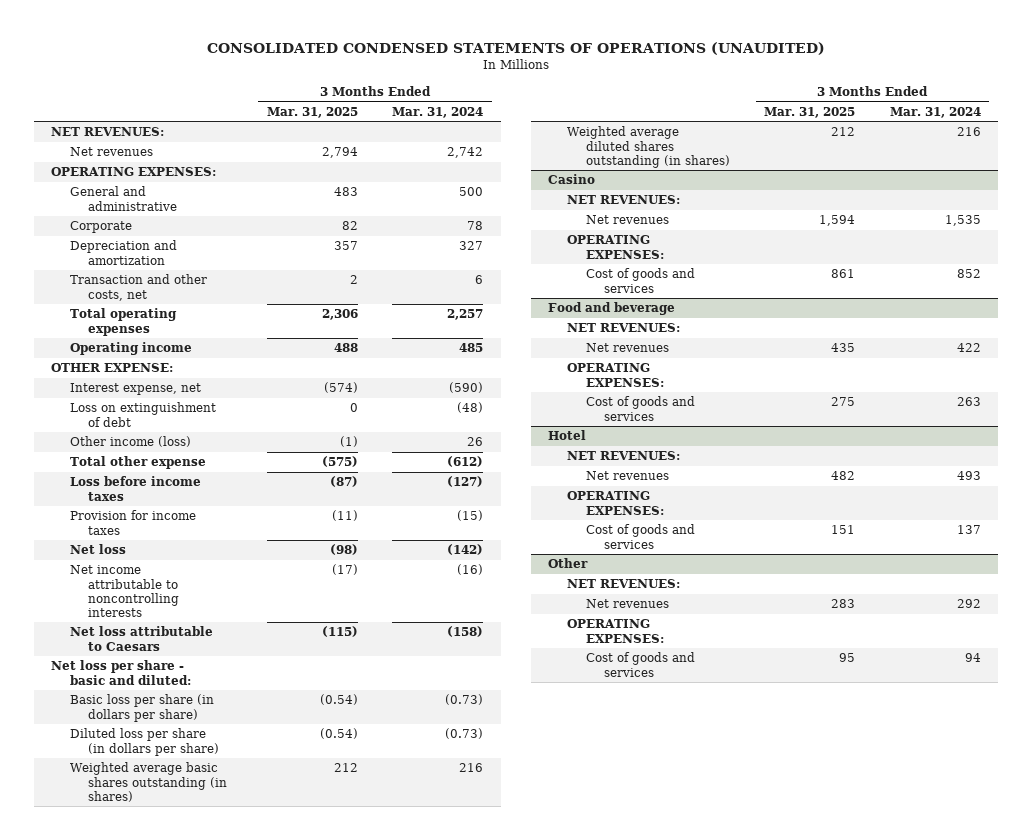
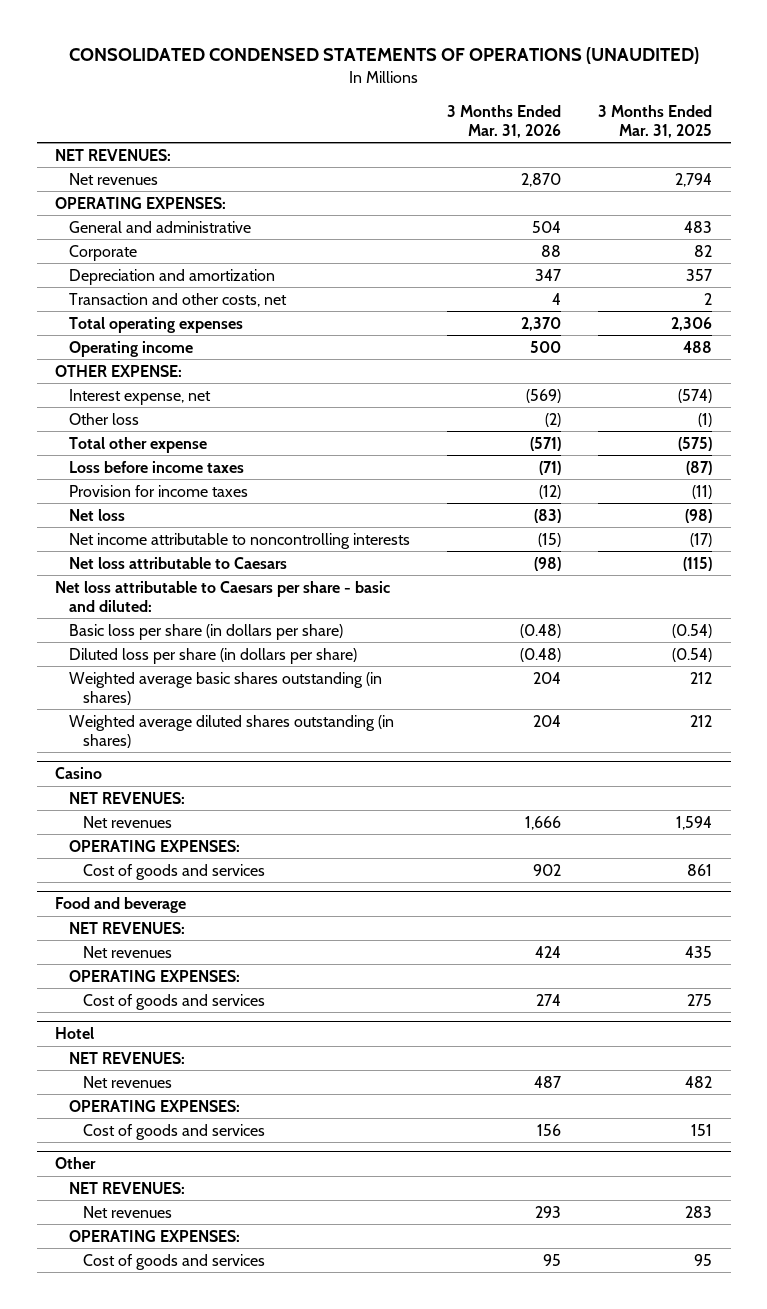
[392,106,484,118] Mar. 31, 2024 -> none
none -> [447,104,562,138] 3 Months Ended Mar. 31, 2026
[69,402,216,427] Loss on extinguishment of debt -> none
[69,436,191,448] Other income (loss) -> [69,412,140,425] Other loss
[51,660,191,685] Net loss per share - basic and diluted: -> [55,580,391,612] Net loss attributable to Caesars per share - basic and diluted:

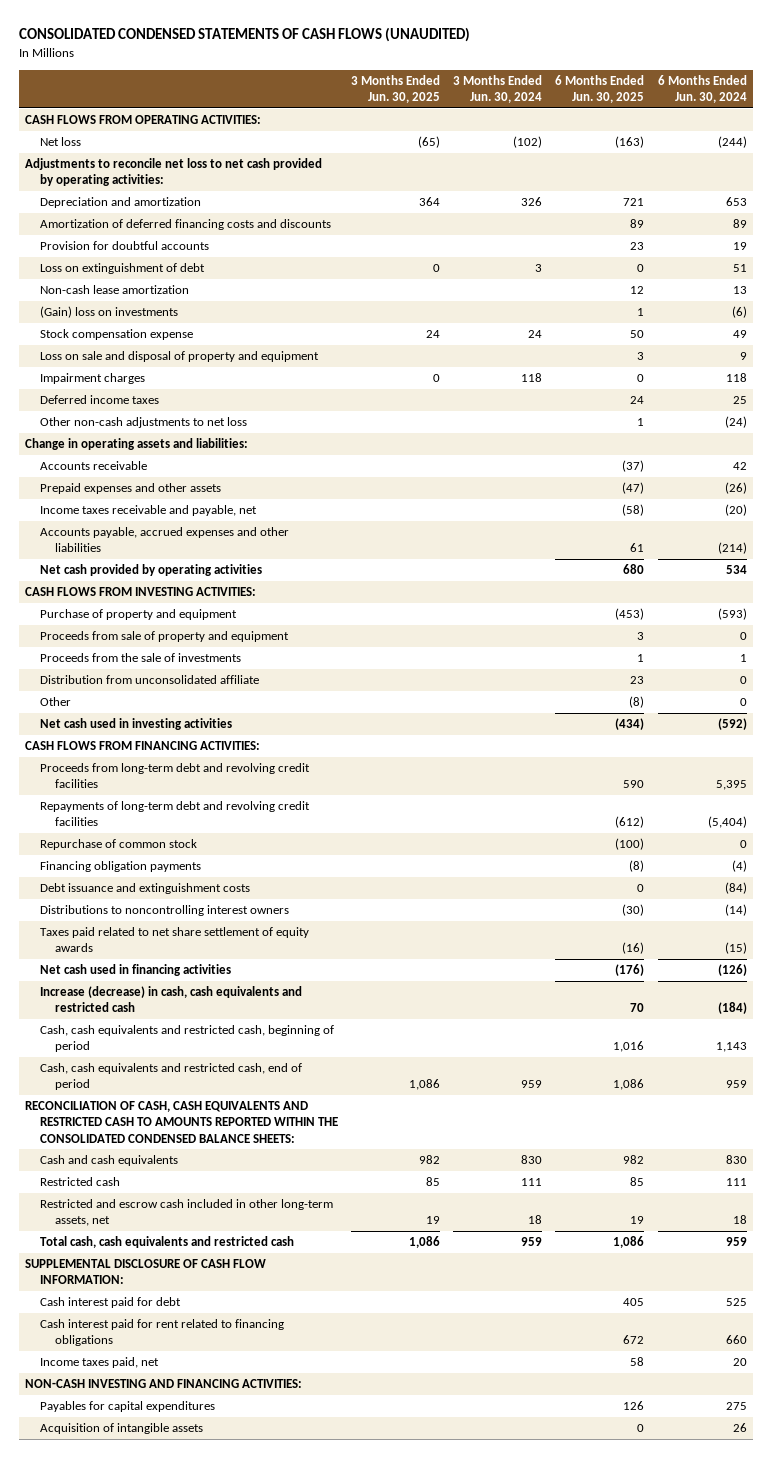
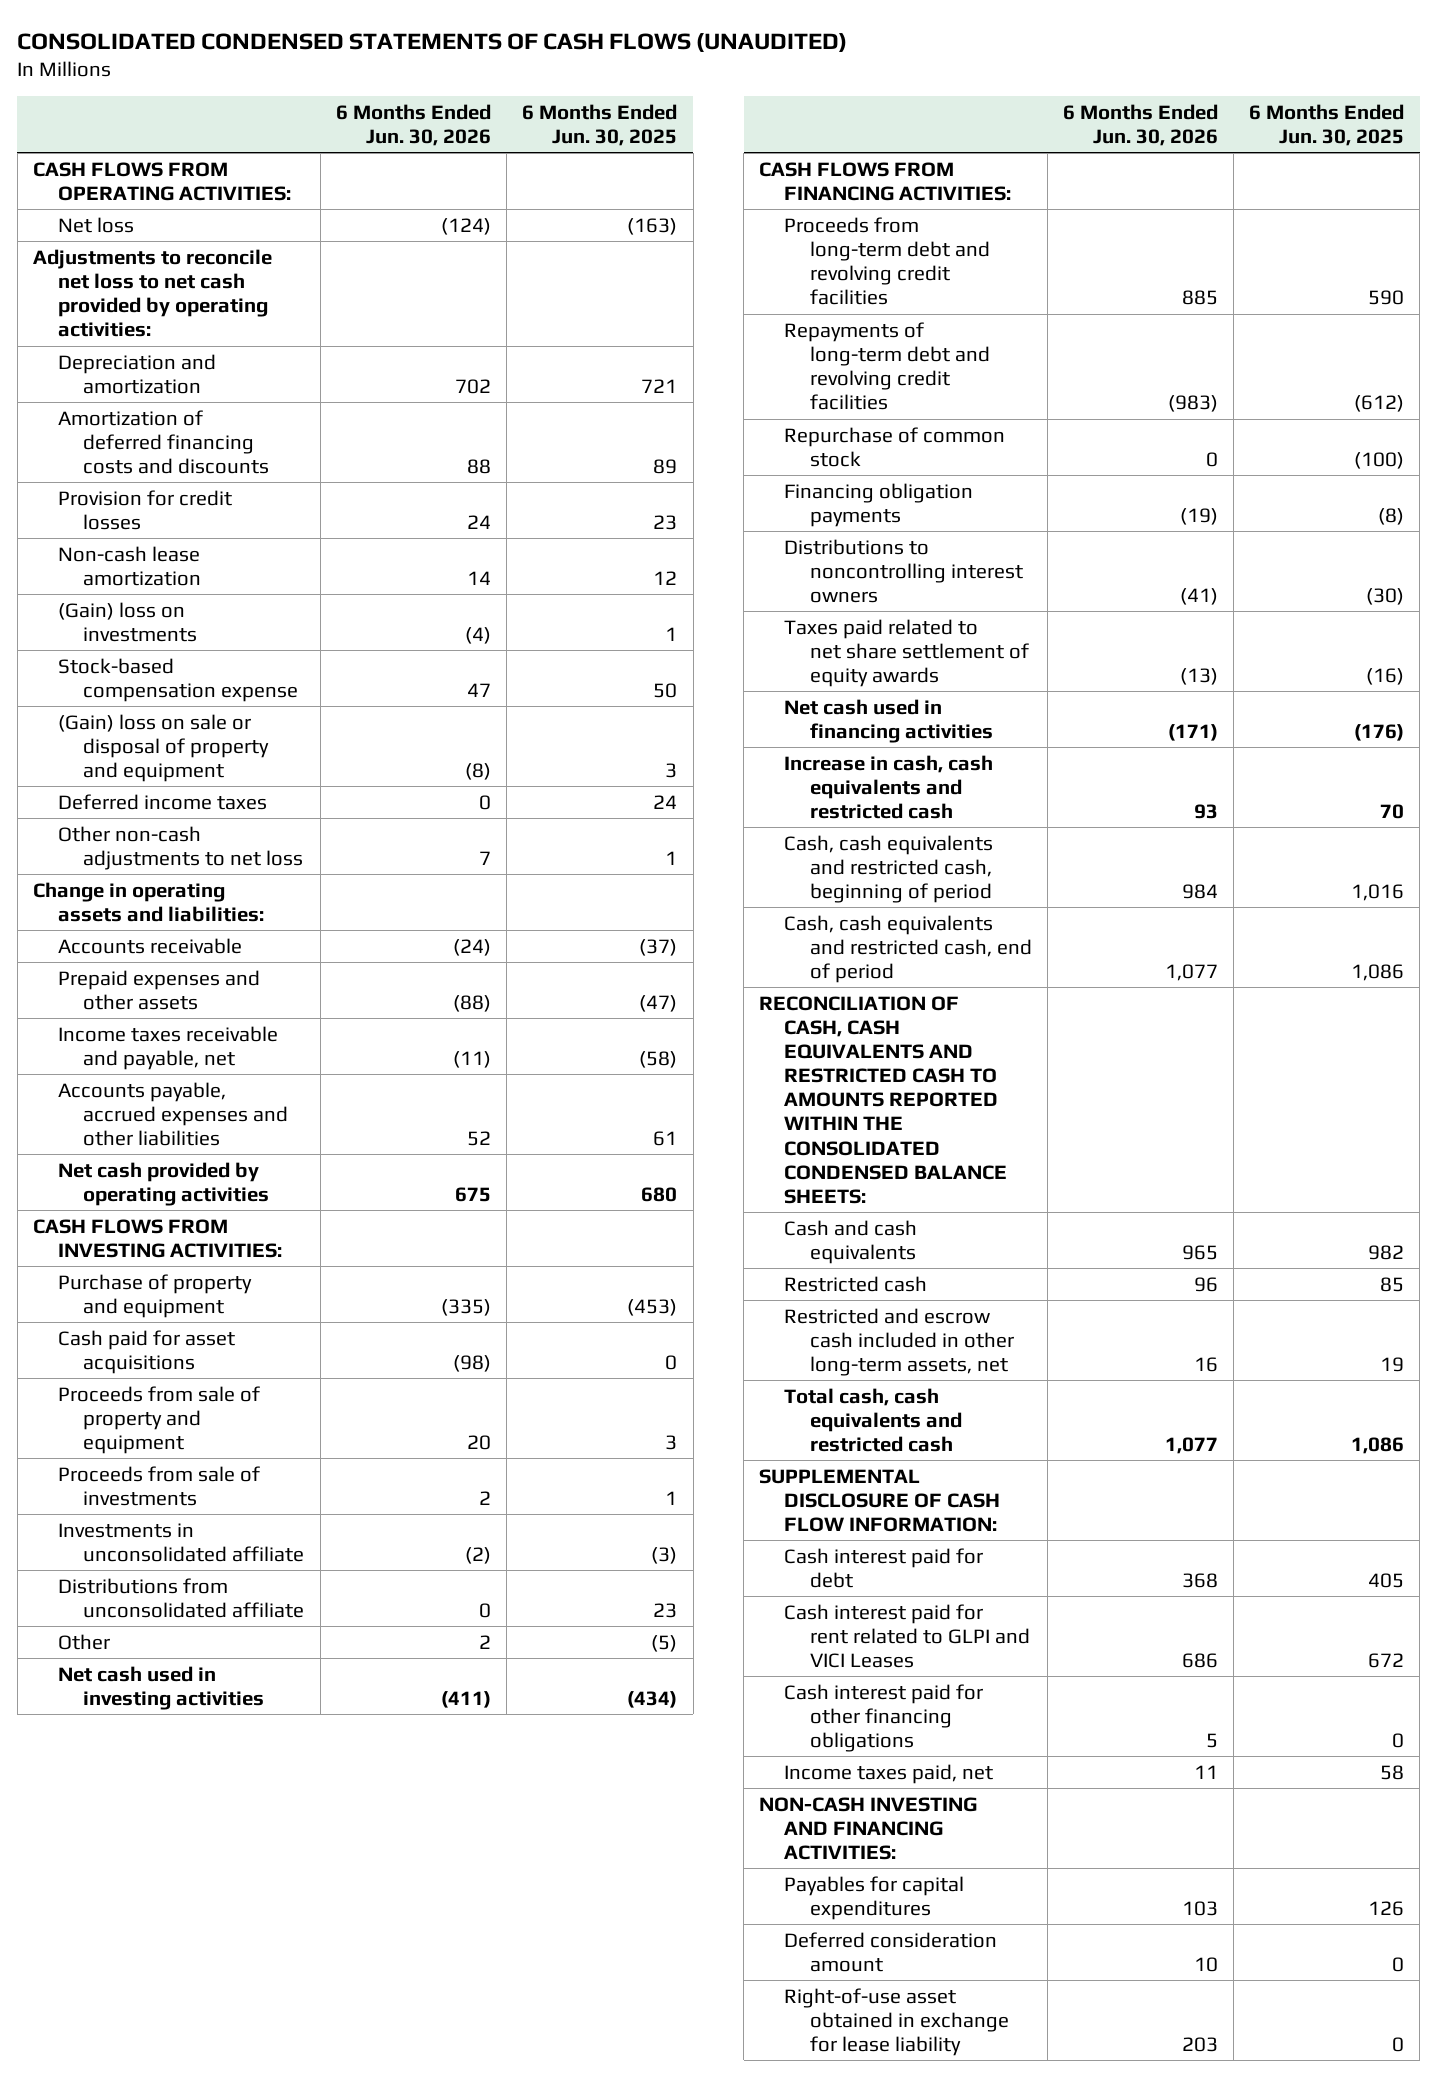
[351,74,441,103] 3 Months Ended Jun. 30, 2025 -> none
[453,74,543,103] 3 Months Ended Jun. 30, 2024 -> none
[657,74,747,103] 6 Months Ended Jun. 30, 2024 -> none
none -> [336,103,492,146] 6 Months Ended Jun. 30, 2026
[40,263,206,275] Loss on extinguishment of debt -> none
[40,241,210,251] Provision for doubtful accounts -> [57,489,232,530] Provision for credit losses
[40,373,146,385] Impairment charges -> none
[40,329,194,341] Stock compensation expense -> [57,657,298,702] Stock-based compensation expense
[40,351,320,363] Loss on sale and disposal of property and equipment -> [57,713,269,782] (Gain) loss on sale or disposal of property and equipment
none -> [57,1329,235,1374] Cash paid for asset acquisitions
[40,653,242,663] Proceeds from the sale of investments -> [57,1465,260,1506] Proceeds from sale of investments
none -> [57,1522,304,1562] Investments in unconsolidated affiliate
[40,675,260,685] Distribution from unconsolidated affiliate -> [57,1577,304,1618] Distributions from unconsolidated affiliate
[629,696,645,709] (8) -> [651,1634,678,1652] (5)
[40,883,251,895] Debt issuance and extinguishment costs -> none
[40,986,303,1013] Increase (decrease) in cash, cash equivalents and restricted cash -> [784,754,994,819] Increase in cash, cash equivalents and restricted cash
[40,1319,285,1347] Cash interest paid for rent related to financing obligations -> [784,1603,1030,1668] Cash interest paid for rent related to GLPI and VICI Leases
none -> [784,1683,984,1752] Cash interest paid for other financing obligations
[40,1423,204,1435] Acquisition of intangible assets -> none
none -> [784,1931,998,1972] Deferred consideration amount
none -> [784,1987,1009,2056] Right-of-use asset obtained in exchange for lease liability

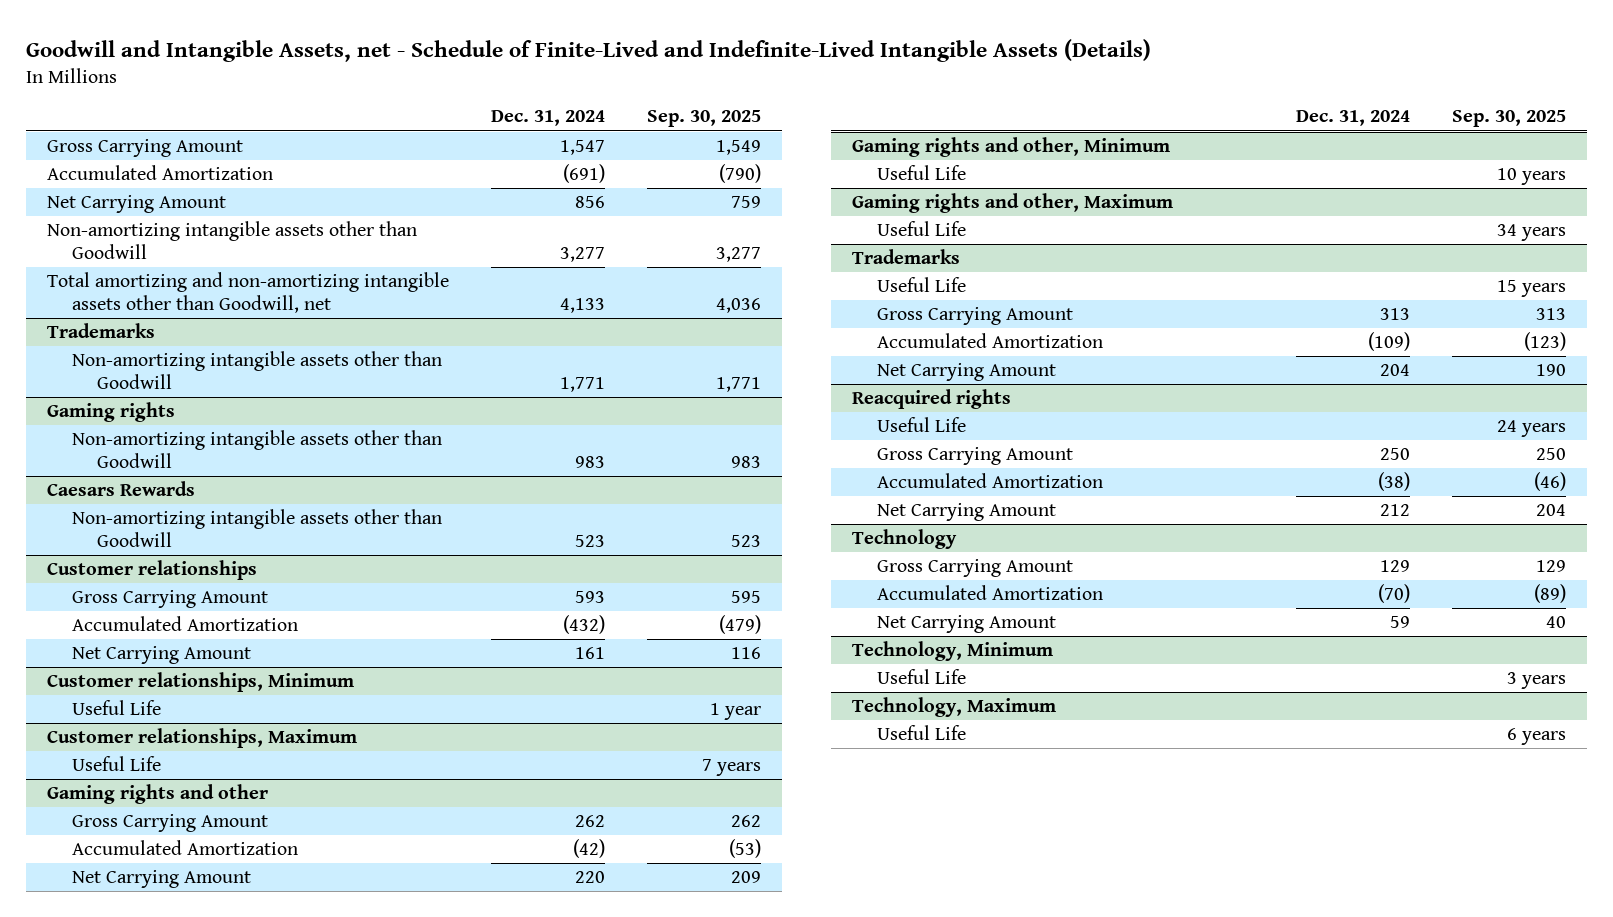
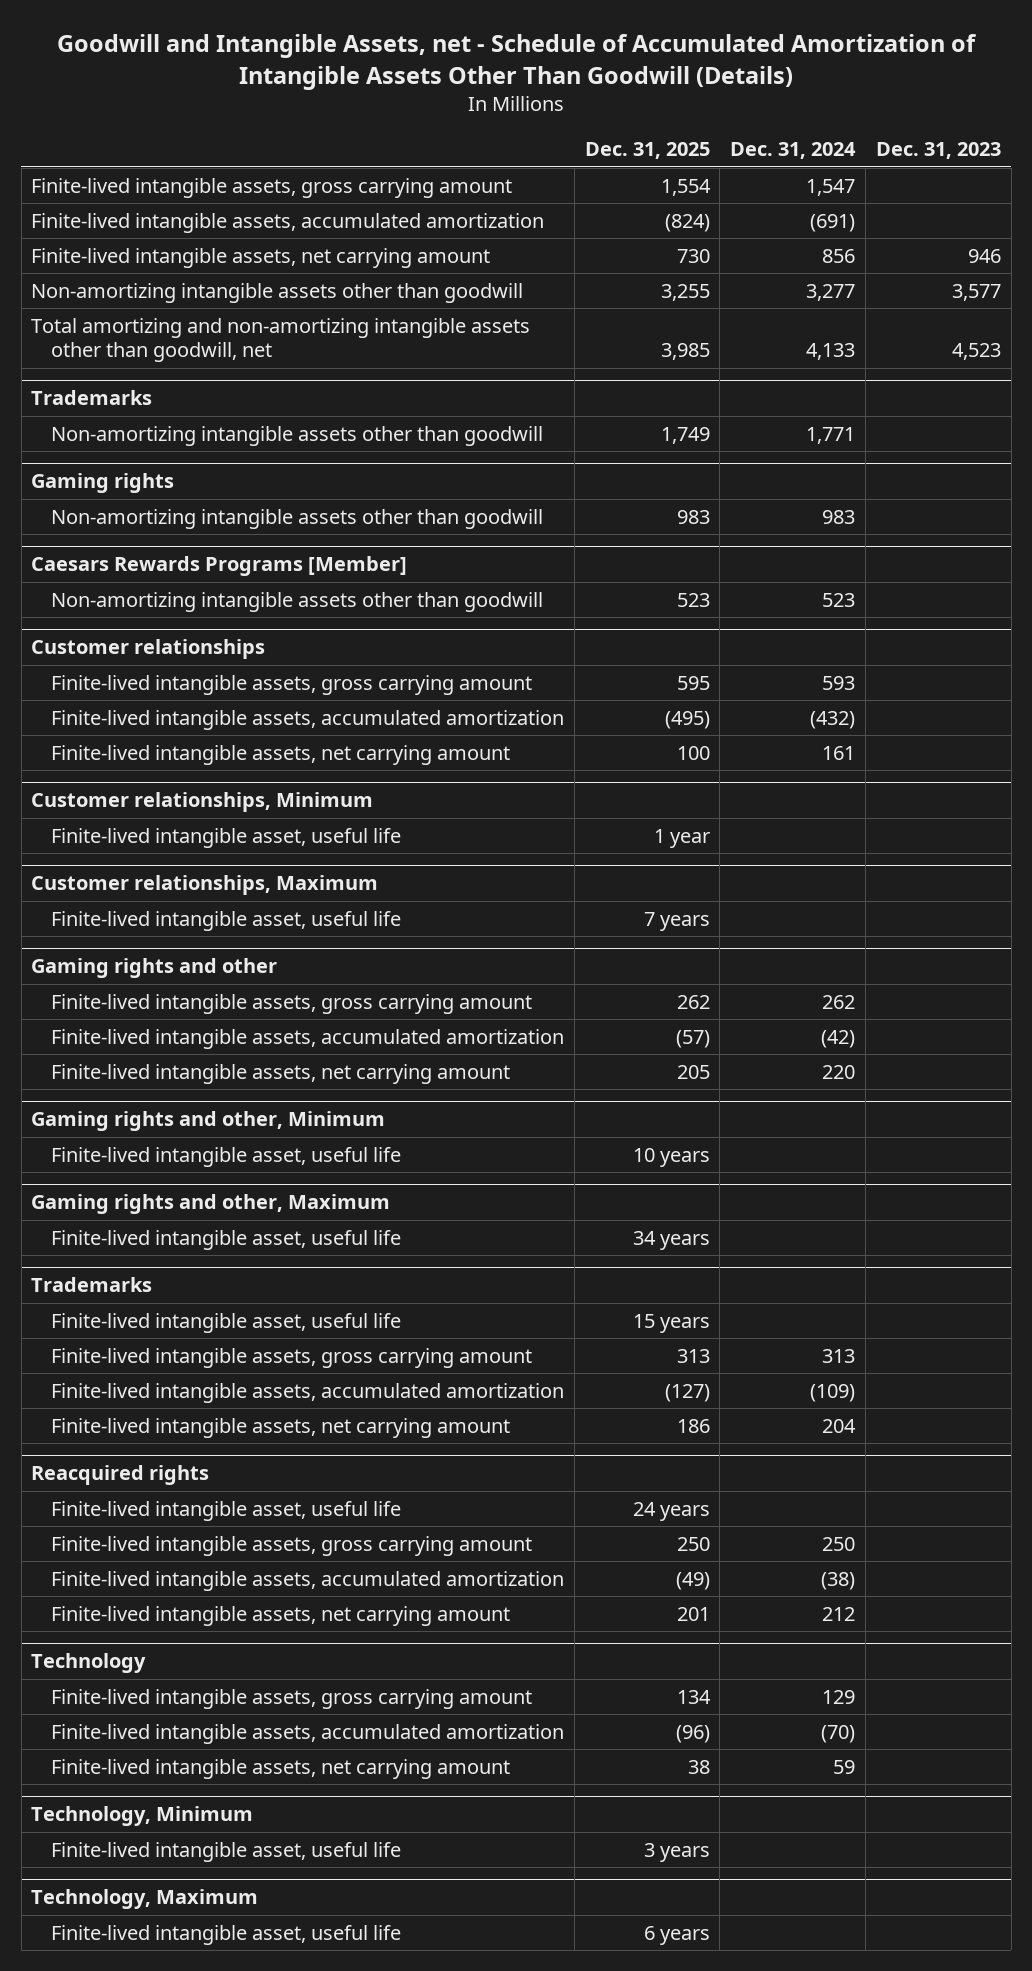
[26,38,1152,62] Goodwill and Intangible Assets, net - Schedule of Finite-Lived and Indefinite-Lived Intangible Assets (Details) -> [57,34,978,90] Goodwill and Intangible Assets, net - Schedule of Accumulated Amortization of Intangible Assets Other Than Goodwill (Details)
[647,110,762,128] Sep. 30, 2025 -> none
none -> [584,142,710,160] Dec. 31, 2025
none -> [876,142,1002,160] Dec. 31, 2023
[47,139,244,158] Gross Carrying Amount -> [31,178,513,199] Finite-lived intangible assets, gross carrying amount
[47,165,274,181] Accumulated Amortization -> [31,213,545,234] Finite-lived intangible assets, accumulated amortization
[47,195,227,214] Net Carrying Amount -> [31,248,491,269] Finite-lived intangible assets, net carrying amount
[47,221,418,260] Non-amortizing intangible assets other than Goodwill -> [31,283,524,304] Non-amortizing intangible assets other than goodwill
[47,272,450,314] Total amortizing and non-amortizing intangible assets other than Goodwill, net -> [31,318,531,363] Total amortizing and non-amortizing intangible assets other than goodwill, net
[72,351,443,390] Non-amortizing intangible assets other than Goodwill -> [50,426,543,447] Non-amortizing intangible assets other than goodwill
[72,430,443,469] Non-amortizing intangible assets other than Goodwill -> [50,509,543,530] Non-amortizing intangible assets other than goodwill
[47,481,196,497] Caesars Rewards -> [31,556,408,577] Caesars Rewards Programs [Member]
[72,509,443,548] Non-amortizing intangible assets other than Goodwill -> [50,592,543,613] Non-amortizing intangible assets other than goodwill
[72,590,269,609] Gross Carrying Amount -> [50,675,532,696] Finite-lived intangible assets, gross carrying amount
[72,616,299,632] Accumulated Amortization -> [50,710,564,731] Finite-lived intangible assets, accumulated amortization
[72,646,252,665] Net Carrying Amount -> [50,745,510,766] Finite-lived intangible assets, net carrying amount
[72,700,162,716] Useful Life -> [50,828,401,849] Finite-lived intangible asset, useful life
[72,756,162,772] Useful Life -> [50,911,401,932] Finite-lived intangible asset, useful life
[72,814,269,833] Gross Carrying Amount -> [50,994,532,1015] Finite-lived intangible assets, gross carrying amount
[72,840,299,856] Accumulated Amortization -> [50,1029,564,1050] Finite-lived intangible assets, accumulated amortization
[72,870,252,889] Net Carrying Amount -> [50,1064,510,1085] Finite-lived intangible assets, net carrying amount
[876,165,966,181] Useful Life -> [50,1147,401,1168] Finite-lived intangible asset, useful life
[876,221,966,237] Useful Life -> [50,1230,401,1251] Finite-lived intangible asset, useful life
[876,277,966,293] Useful Life -> [50,1313,401,1334] Finite-lived intangible asset, useful life
[876,307,1073,326] Gross Carrying Amount -> [50,1348,532,1369] Finite-lived intangible assets, gross carrying amount
[876,333,1103,349] Accumulated Amortization -> [50,1383,564,1404] Finite-lived intangible assets, accumulated amortization
[876,363,1056,382] Net Carrying Amount -> [50,1418,510,1439] Finite-lived intangible assets, net carrying amount
[876,417,966,433] Useful Life -> [50,1501,401,1522] Finite-lived intangible asset, useful life
[876,447,1073,466] Gross Carrying Amount -> [50,1536,532,1557] Finite-lived intangible assets, gross carrying amount
[876,473,1103,489] Accumulated Amortization -> [50,1571,564,1592] Finite-lived intangible assets, accumulated amortization
[876,503,1056,522] Net Carrying Amount -> [50,1606,510,1627] Finite-lived intangible assets, net carrying amount
[876,559,1073,578] Gross Carrying Amount -> [50,1689,532,1710] Finite-lived intangible assets, gross carrying amount
[876,585,1103,601] Accumulated Amortization -> [50,1724,564,1745] Finite-lived intangible assets, accumulated amortization
[876,615,1056,634] Net Carrying Amount -> [50,1759,510,1780] Finite-lived intangible assets, net carrying amount
[876,669,966,685] Useful Life -> [50,1842,401,1863] Finite-lived intangible asset, useful life
[876,725,966,741] Useful Life -> [50,1925,401,1946] Finite-lived intangible asset, useful life

